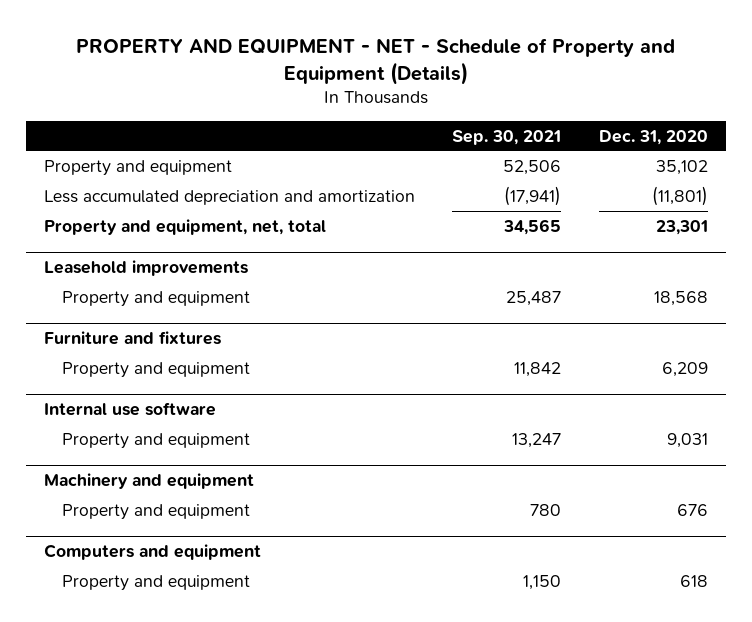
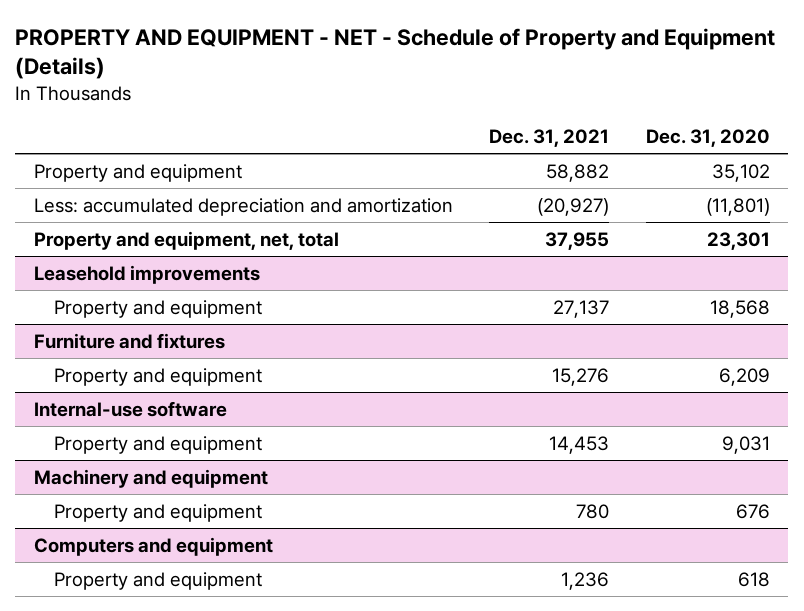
[452,129,562,145] Sep. 30, 2021 -> none
none -> [489,128,610,147] Dec. 31, 2021
[44,189,416,205] Less accumulated depreciation and amortization -> [33,197,453,216] Less: accumulated depreciation and amortization
[44,401,217,416] Internal use software -> [33,400,227,417] Internal-use software

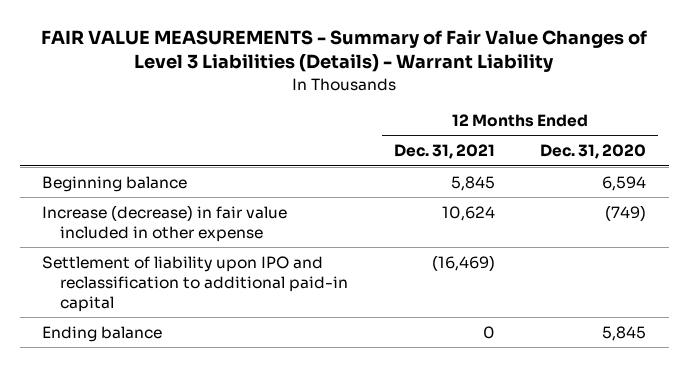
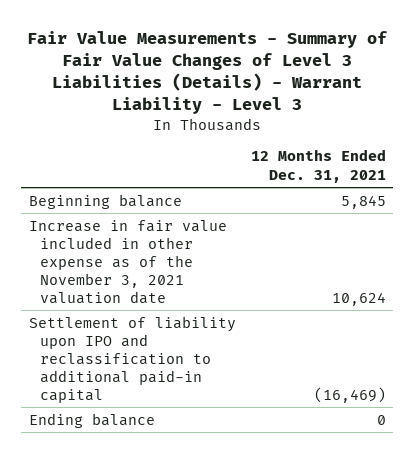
[41,30,648,73] FAIR VALUE MEASUREMENTS - Summary of Fair Value Changes of Level 3 Liabilities (Details) - Warrant Liability -> [27,30,388,115] Fair Value Measurements - Summary of Fair Value Changes of Level 3 Liabilities (Details) - Warrant Liability - Level 3
[540,144,647,160] Dec. 31, 2020 -> none
[42,204,288,242] Increase (decrease) in fair value included in other expense -> [28,219,227,304] Increase in fair value included in other expense as of the November 3, 2021 valuation date

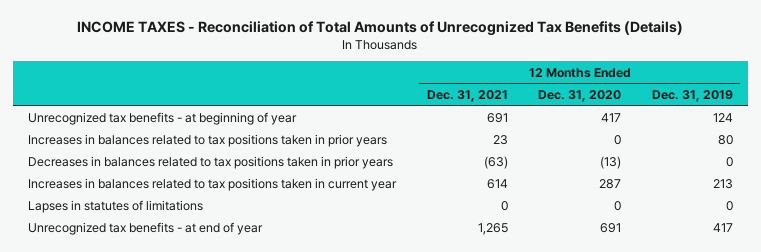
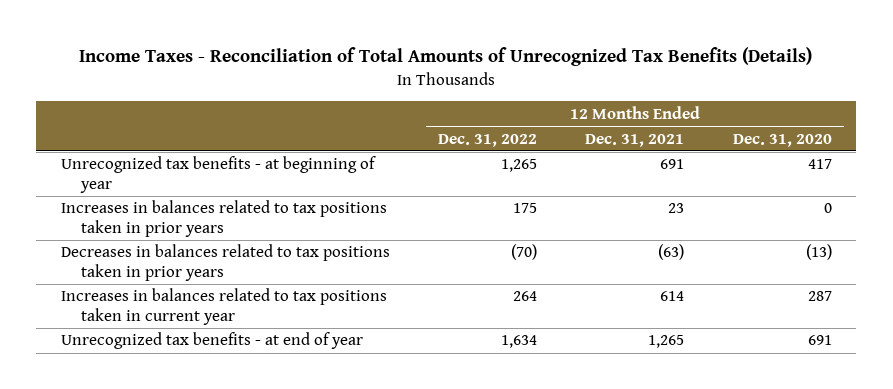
[77,21,684,37] INCOME TAXES - Reconciliation of Total Amounts of Unrecognized Tax Benefits (Details) -> [79,47,813,67] Income Taxes - Reconciliation of Total Amounts of Unrecognized Tax Benefits (Details)
[651,89,733,102] Dec. 31, 2019 -> none
none -> [438,133,538,147] Dec. 31, 2022
[28,200,204,214] Lapses in statutes of limitations -> none

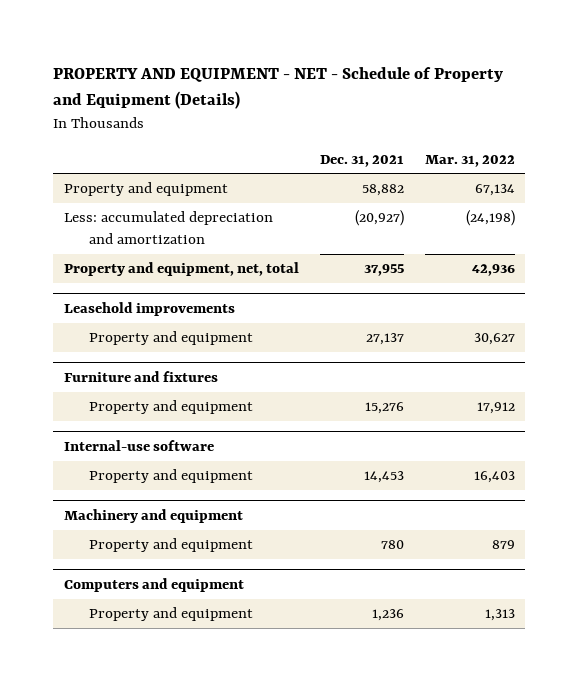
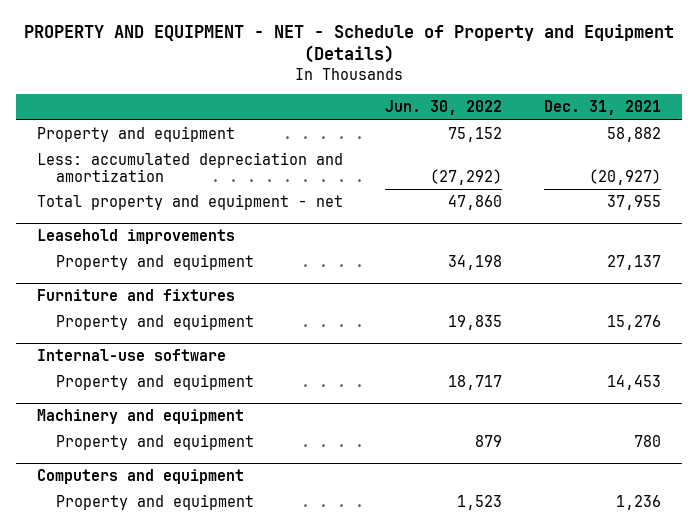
[424,154,515,167] Mar. 31, 2022 -> none
none -> [385,100,503,116] Jun. 30, 2022
[63,262,299,277] Property and equipment, net, total -> [37,194,344,211] Total property and equipment - net

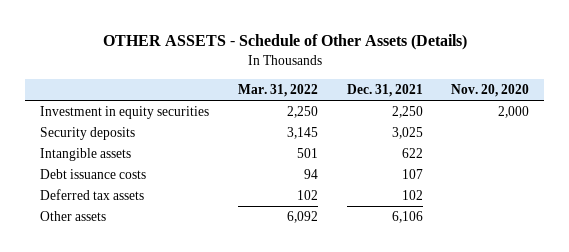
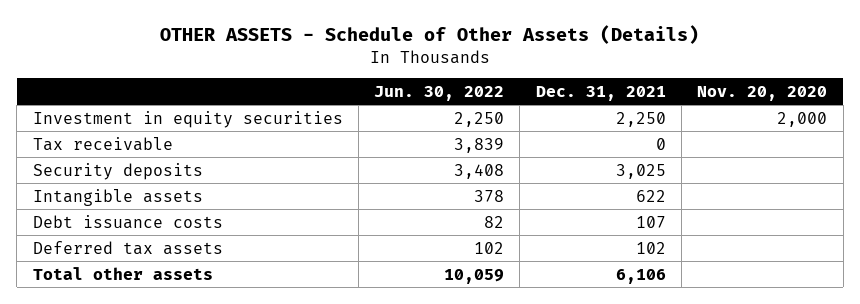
[237,83,318,97] Mar. 31, 2022 -> none
none -> [374,85,505,101] Jun. 30, 2022
none -> [32,136,173,151] Tax receivable
[39,211,106,222] Other assets -> [32,266,213,280] Total other assets

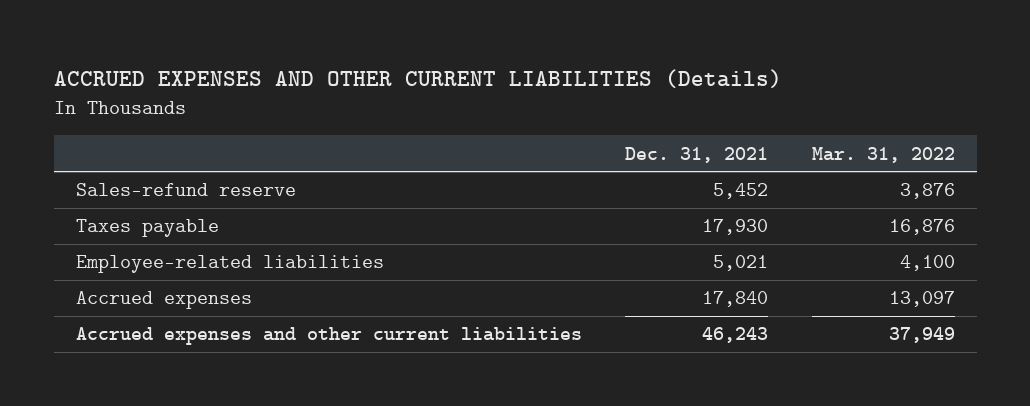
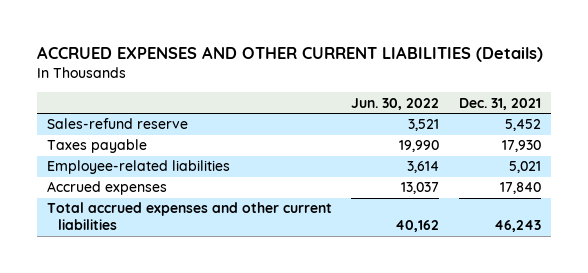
[811,146,955,163] Mar. 31, 2022 -> none
none -> [351,97,440,110] Jun. 30, 2022
[75,327,582,346] Accrued expenses and other current liabilities -> [46,202,332,231] Total accrued expenses and other current liabilities

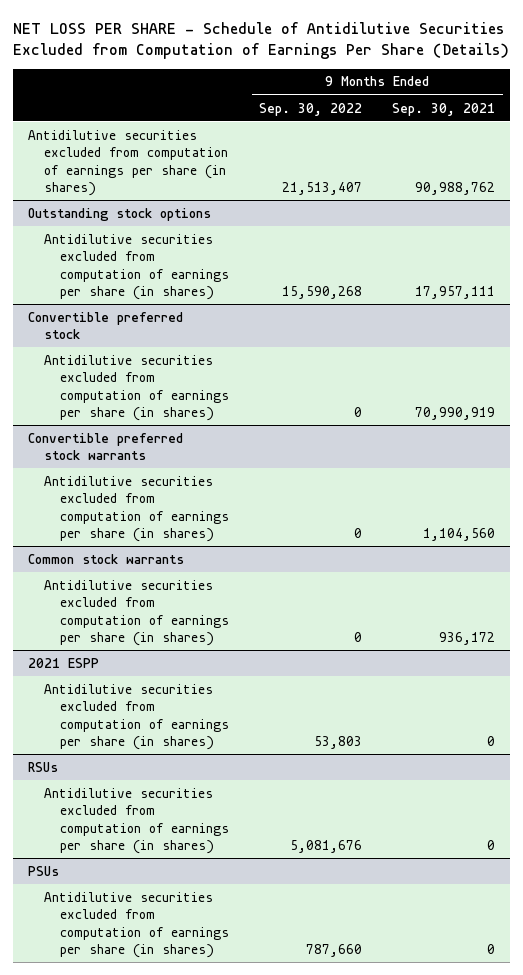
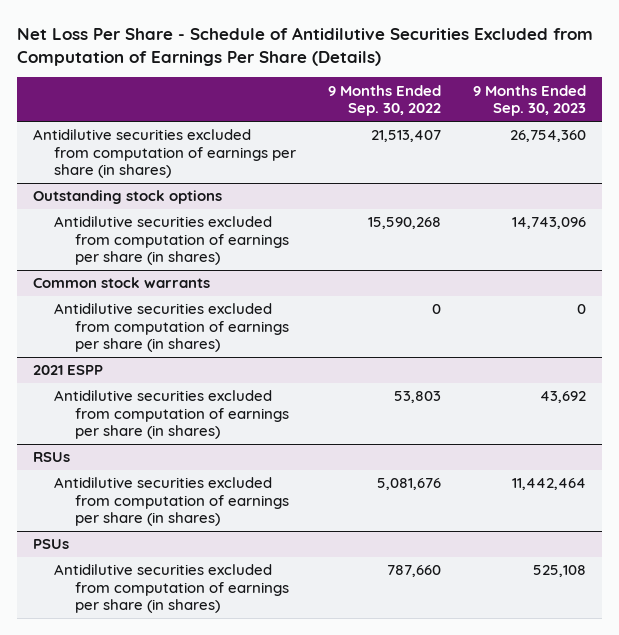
[13,22,510,60] NET LOSS PER SHARE - Schedule of Antidilutive Securities Excluded from Computation of Earnings Per Share (Details) -> [16,26,593,66] Net Loss Per Share - Schedule of Antidilutive Securities Excluded from Computation of Earnings Per Share (Details)
[392,102,496,116] Sep. 30, 2021 -> none
none -> [473,84,587,117] 9 Months Ended Sep. 30, 2023
[28,311,184,340] Convertible preferred stock -> none
[44,354,229,421] Antidilutive securities excluded from computation of earnings per share (in shares) -> none
[28,432,184,461] Convertible preferred stock warrants -> none
[44,475,229,542] Antidilutive securities excluded from computation of earnings per share (in shares) -> none

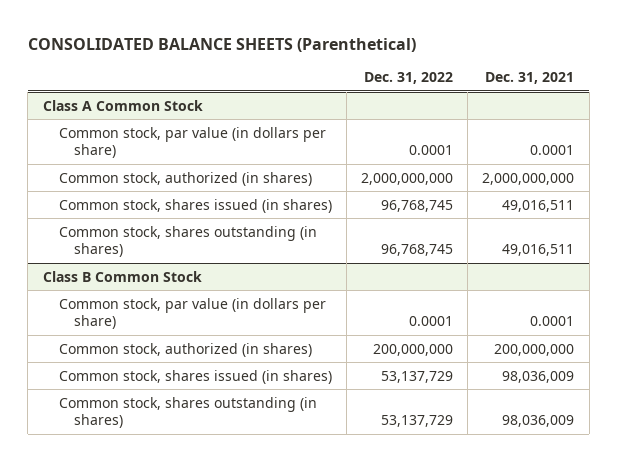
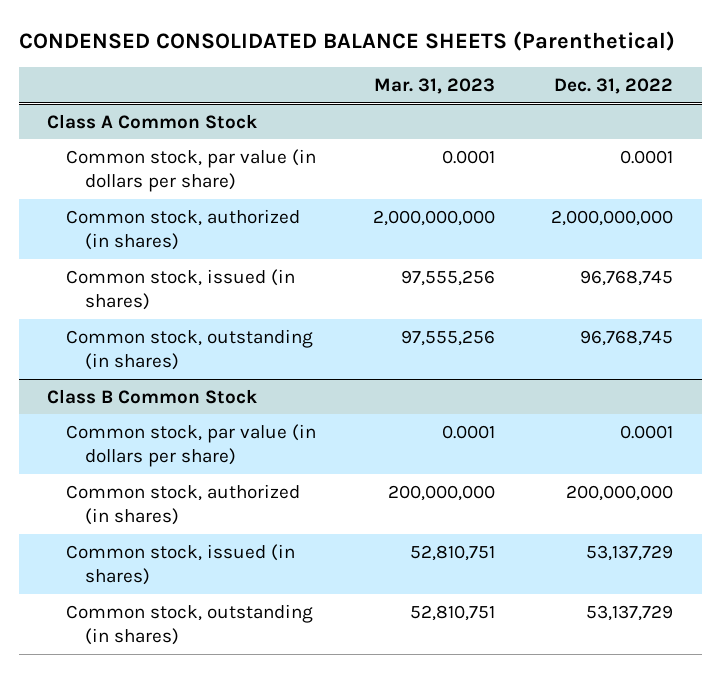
[27,37,416,52] CONSOLIDATED BALANCE SHEETS (Parenthetical) -> [18,31,675,52] CONDENSED CONSOLIDATED BALANCE SHEETS (Parenthetical)
[485,72,575,85] Dec. 31, 2021 -> none
none -> [373,77,495,94] Mar. 31, 2023
[58,198,332,213] Common stock, shares issued (in shares) -> [66,268,296,311] Common stock, issued (in shares)
[58,225,317,258] Common stock, shares outstanding (in shares) -> [66,328,314,371] Common stock, outstanding (in shares)
[58,369,332,384] Common stock, shares issued (in shares) -> [66,543,296,586] Common stock, issued (in shares)
[58,396,317,429] Common stock, shares outstanding (in shares) -> [66,603,314,646] Common stock, outstanding (in shares)

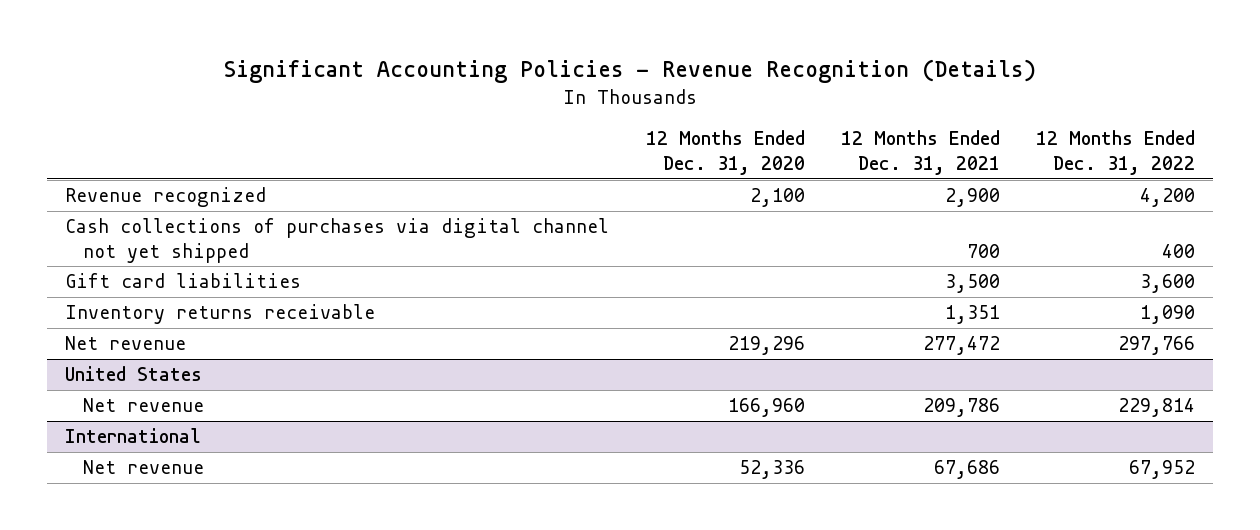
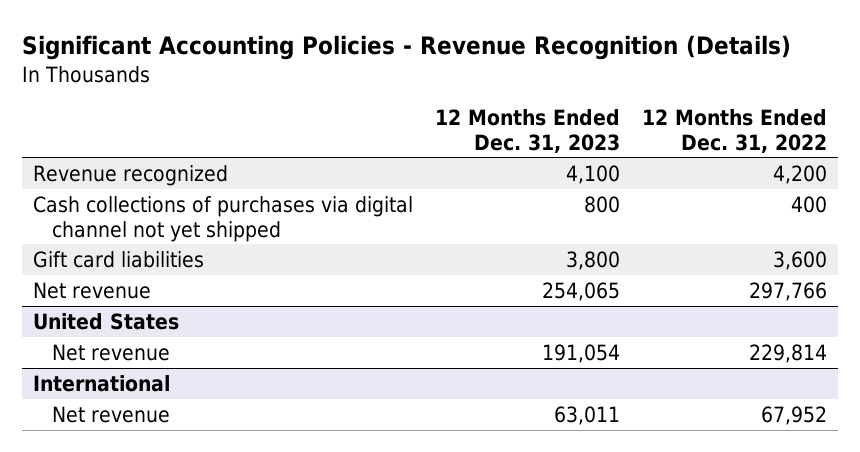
[645,130,805,175] 12 Months Ended Dec. 31, 2020 -> none
[840,130,1000,175] 12 Months Ended Dec. 31, 2021 -> none
none -> [435,108,621,153] 12 Months Ended Dec. 31, 2023
[65,304,376,325] Inventory returns receivable -> none

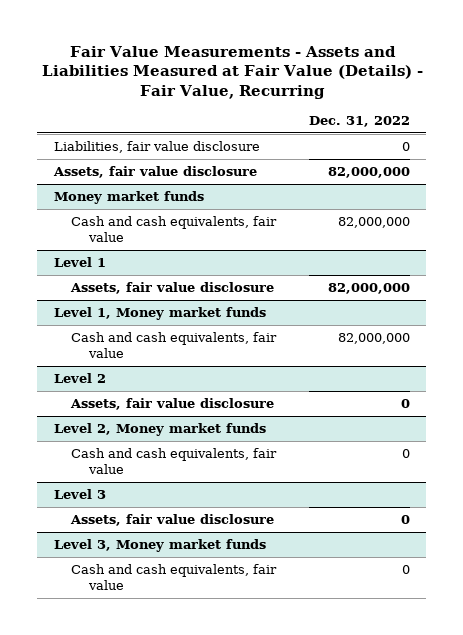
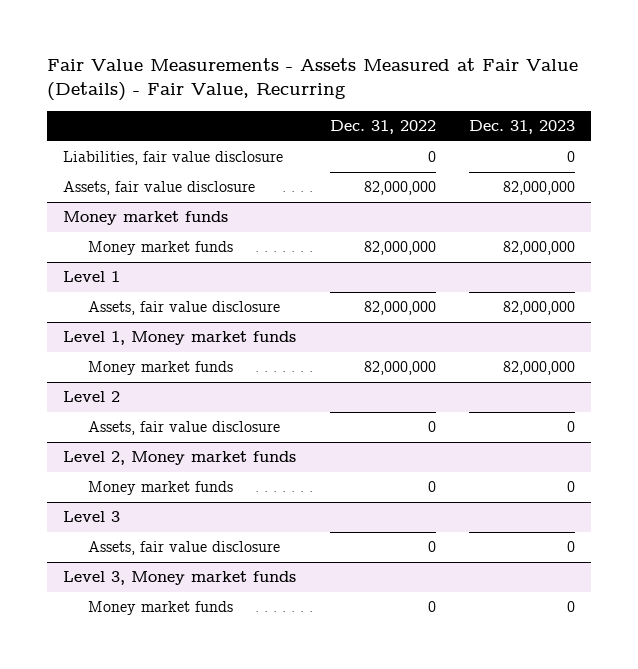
[41,45,423,99] Fair Value Measurements - Assets and Liabilities Measured at Fair Value (Details) - Fair Value, Recurring -> [46,58,578,102] Fair Value Measurements - Assets Measured at Fair Value (Details) - Fair Value, Recurring
none -> [468,120,575,135] Dec. 31, 2023
[71,215,278,243] Cash and cash equivalents, fair value -> [87,241,233,256] Money market funds
[71,331,278,359] Cash and cash equivalents, fair value -> [87,361,233,376] Money market funds
[71,447,278,475] Cash and cash equivalents, fair value -> [87,481,233,496] Money market funds
[71,563,278,591] Cash and cash equivalents, fair value -> [87,601,233,616] Money market funds

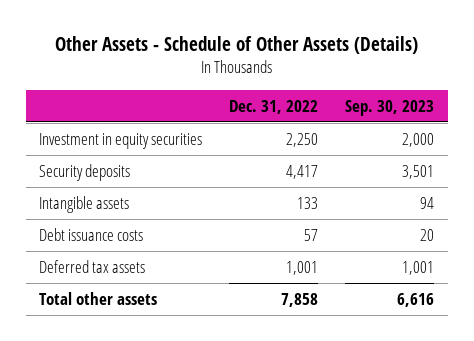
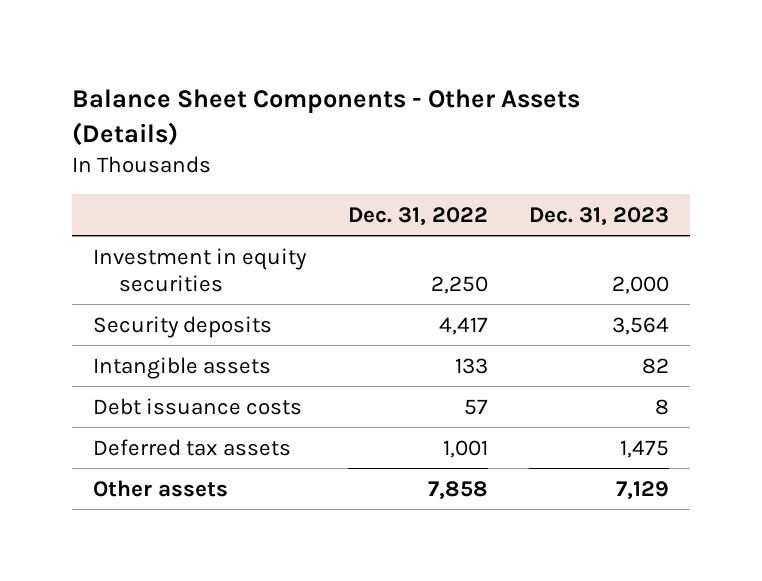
[54,36,418,55] Other Assets - Schedule of Other Assets (Details) -> [72,88,581,146] Balance Sheet Components - Other Assets (Details)
[345,99,435,116] Sep. 30, 2023 -> none
none -> [528,206,669,226] Dec. 31, 2023
[39,291,158,305] Total other assets -> [93,479,229,497] Other assets

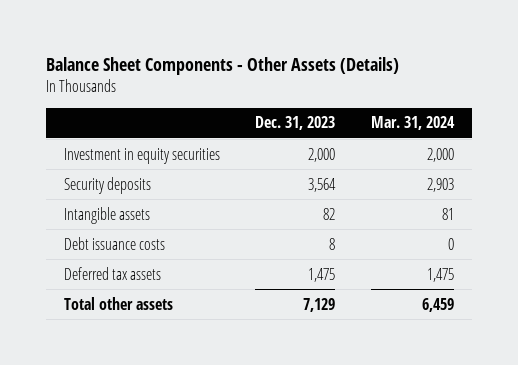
[347,206,488,226] Dec. 31, 2022 -> none
none -> [370,116,455,131] Mar. 31, 2024
[93,479,229,497] Other assets -> [63,296,173,310] Total other assets

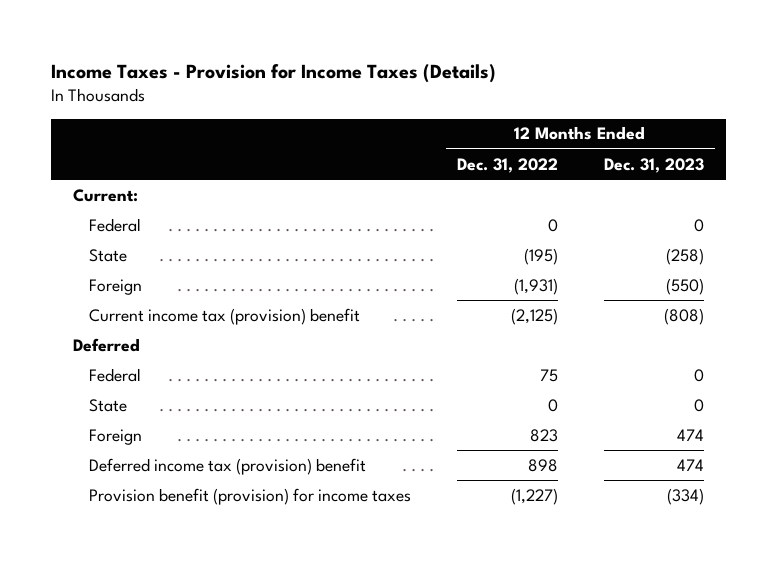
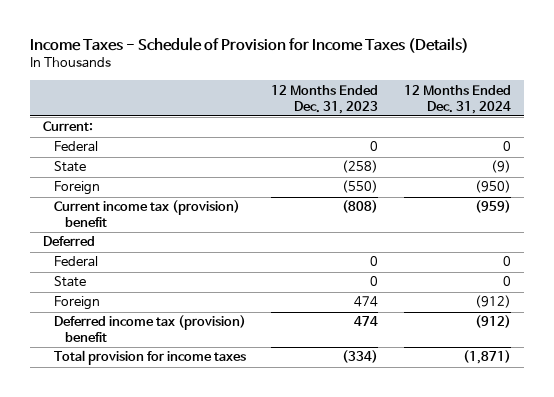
[50,63,496,83] Income Taxes - Provision for Income Taxes (Details) -> [29,36,469,53] Income Taxes - Schedule of Provision for Income Taxes (Details)
[457,157,559,173] Dec. 31, 2022 -> none
none -> [404,84,512,114] 12 Months Ended Dec. 31, 2024
[89,487,412,505] Provision benefit (provision) for income taxes -> [53,350,246,366] Total provision for income taxes

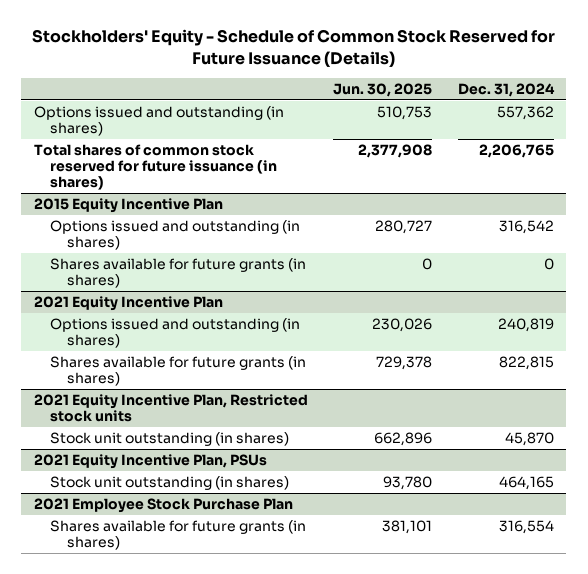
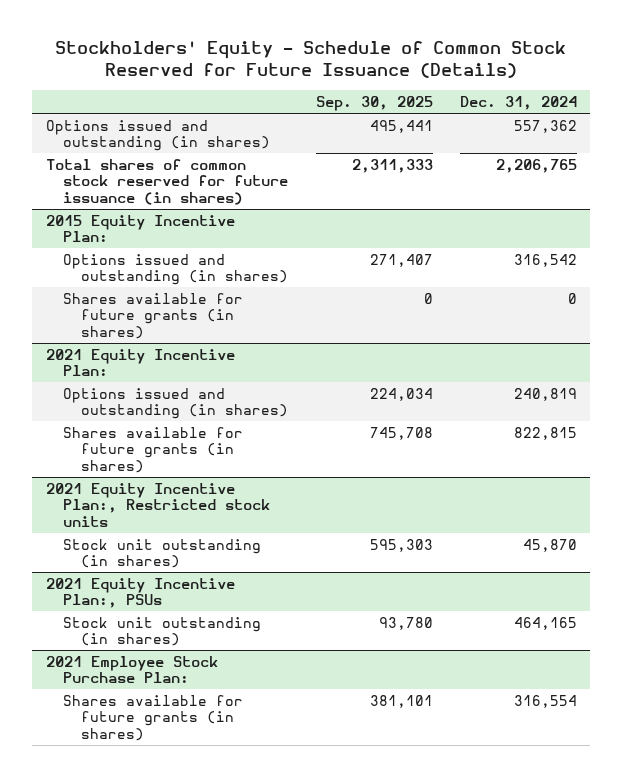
[333,82,433,97] Jun. 30, 2025 -> none
none -> [315,96,433,112] Sep. 30, 2025
[33,198,223,214] 2015 Equity Incentive Plan -> [45,214,235,243] 2015 Equity Incentive Plan:
[33,296,223,312] 2021 Equity Incentive Plan -> [45,348,235,377] 2021 Equity Incentive Plan:
[33,394,308,423] 2021 Equity Incentive Plan, Restricted stock units -> [45,482,271,527] 2021 Equity Incentive Plan:, Restricted stock units
[33,454,267,470] 2021 Equity Incentive Plan, PSUs -> [45,577,235,609] 2021 Equity Incentive Plan:, PSUs
[33,498,293,514] 2021 Employee Stock Purchase Plan -> [45,655,218,684] 2021 Employee Stock Purchase Plan:

